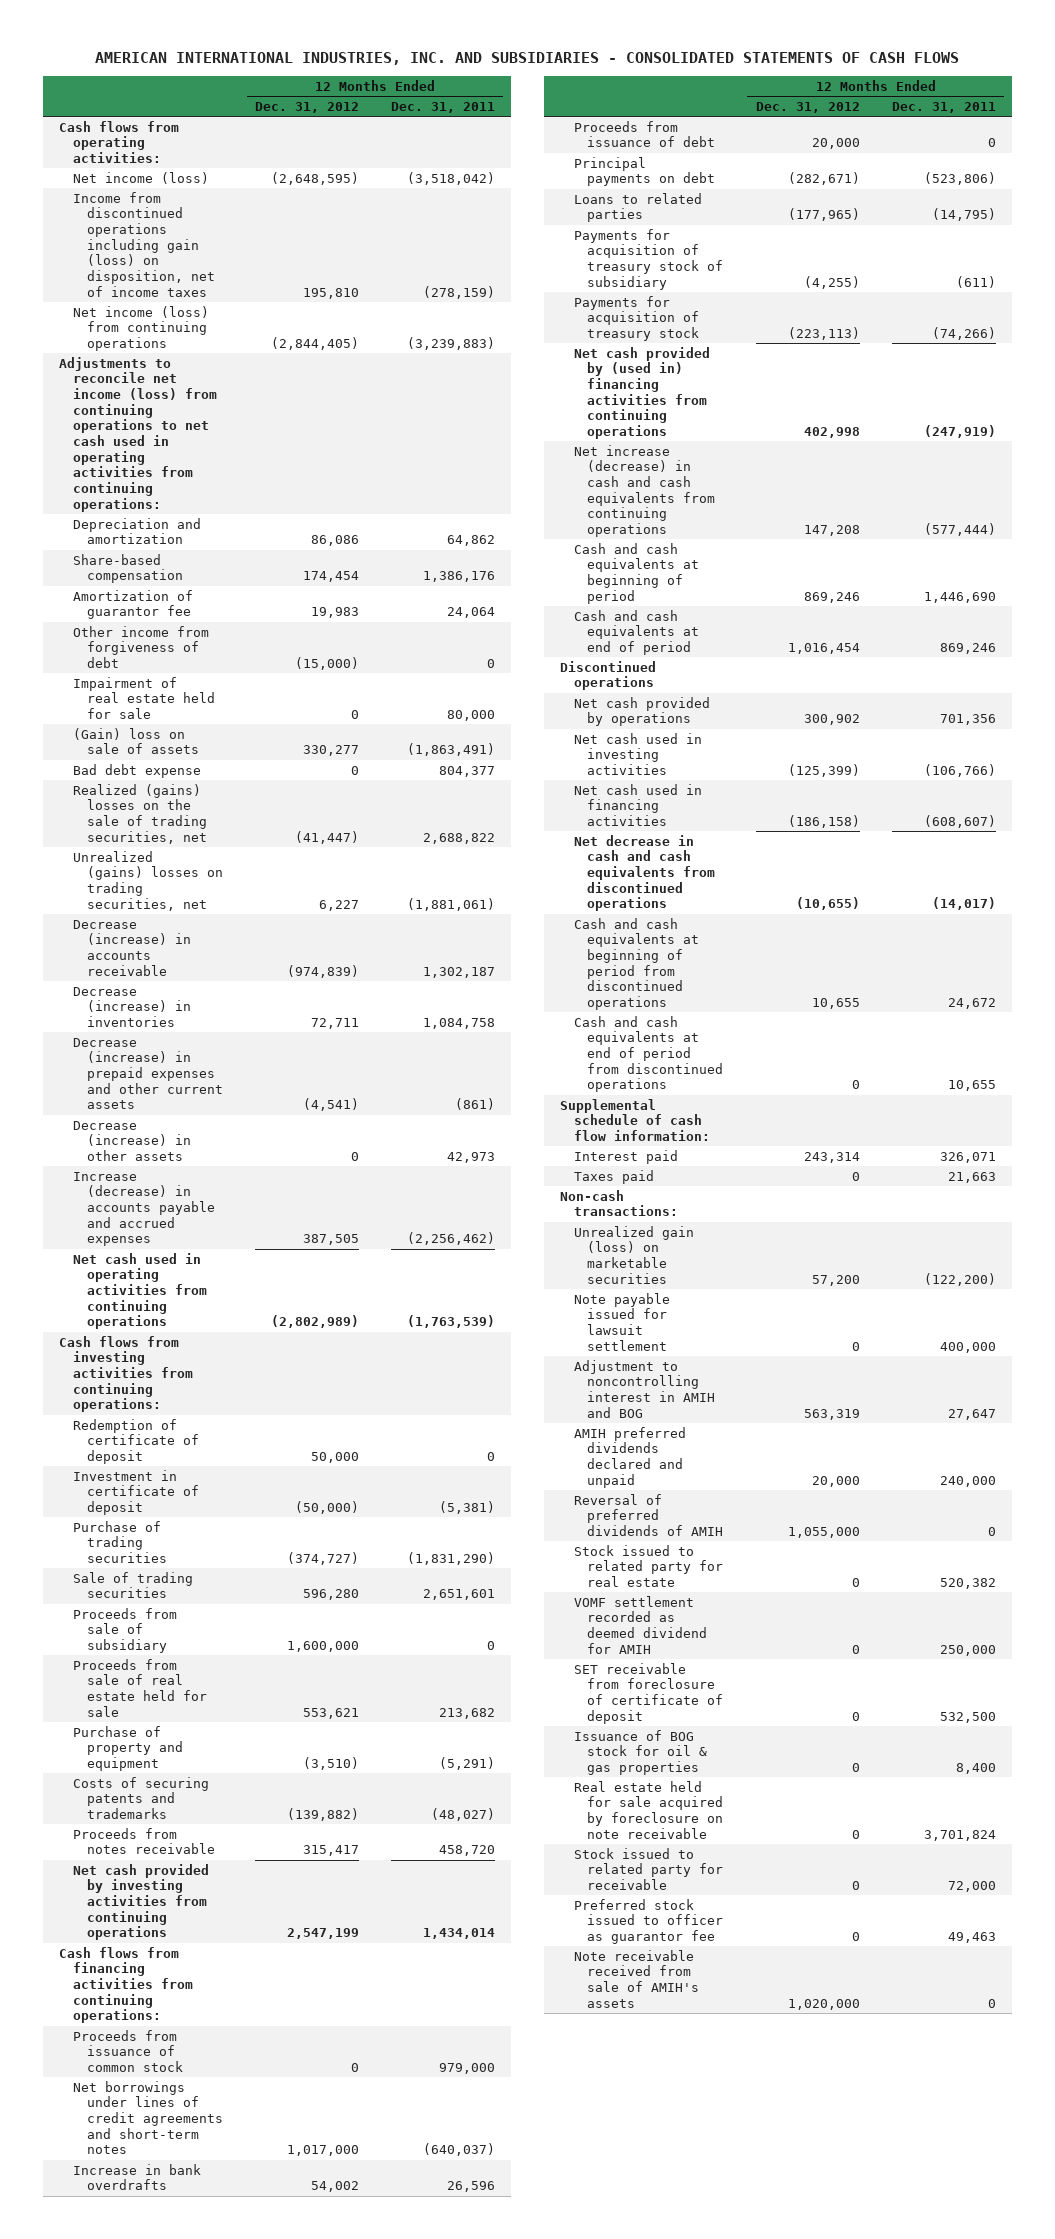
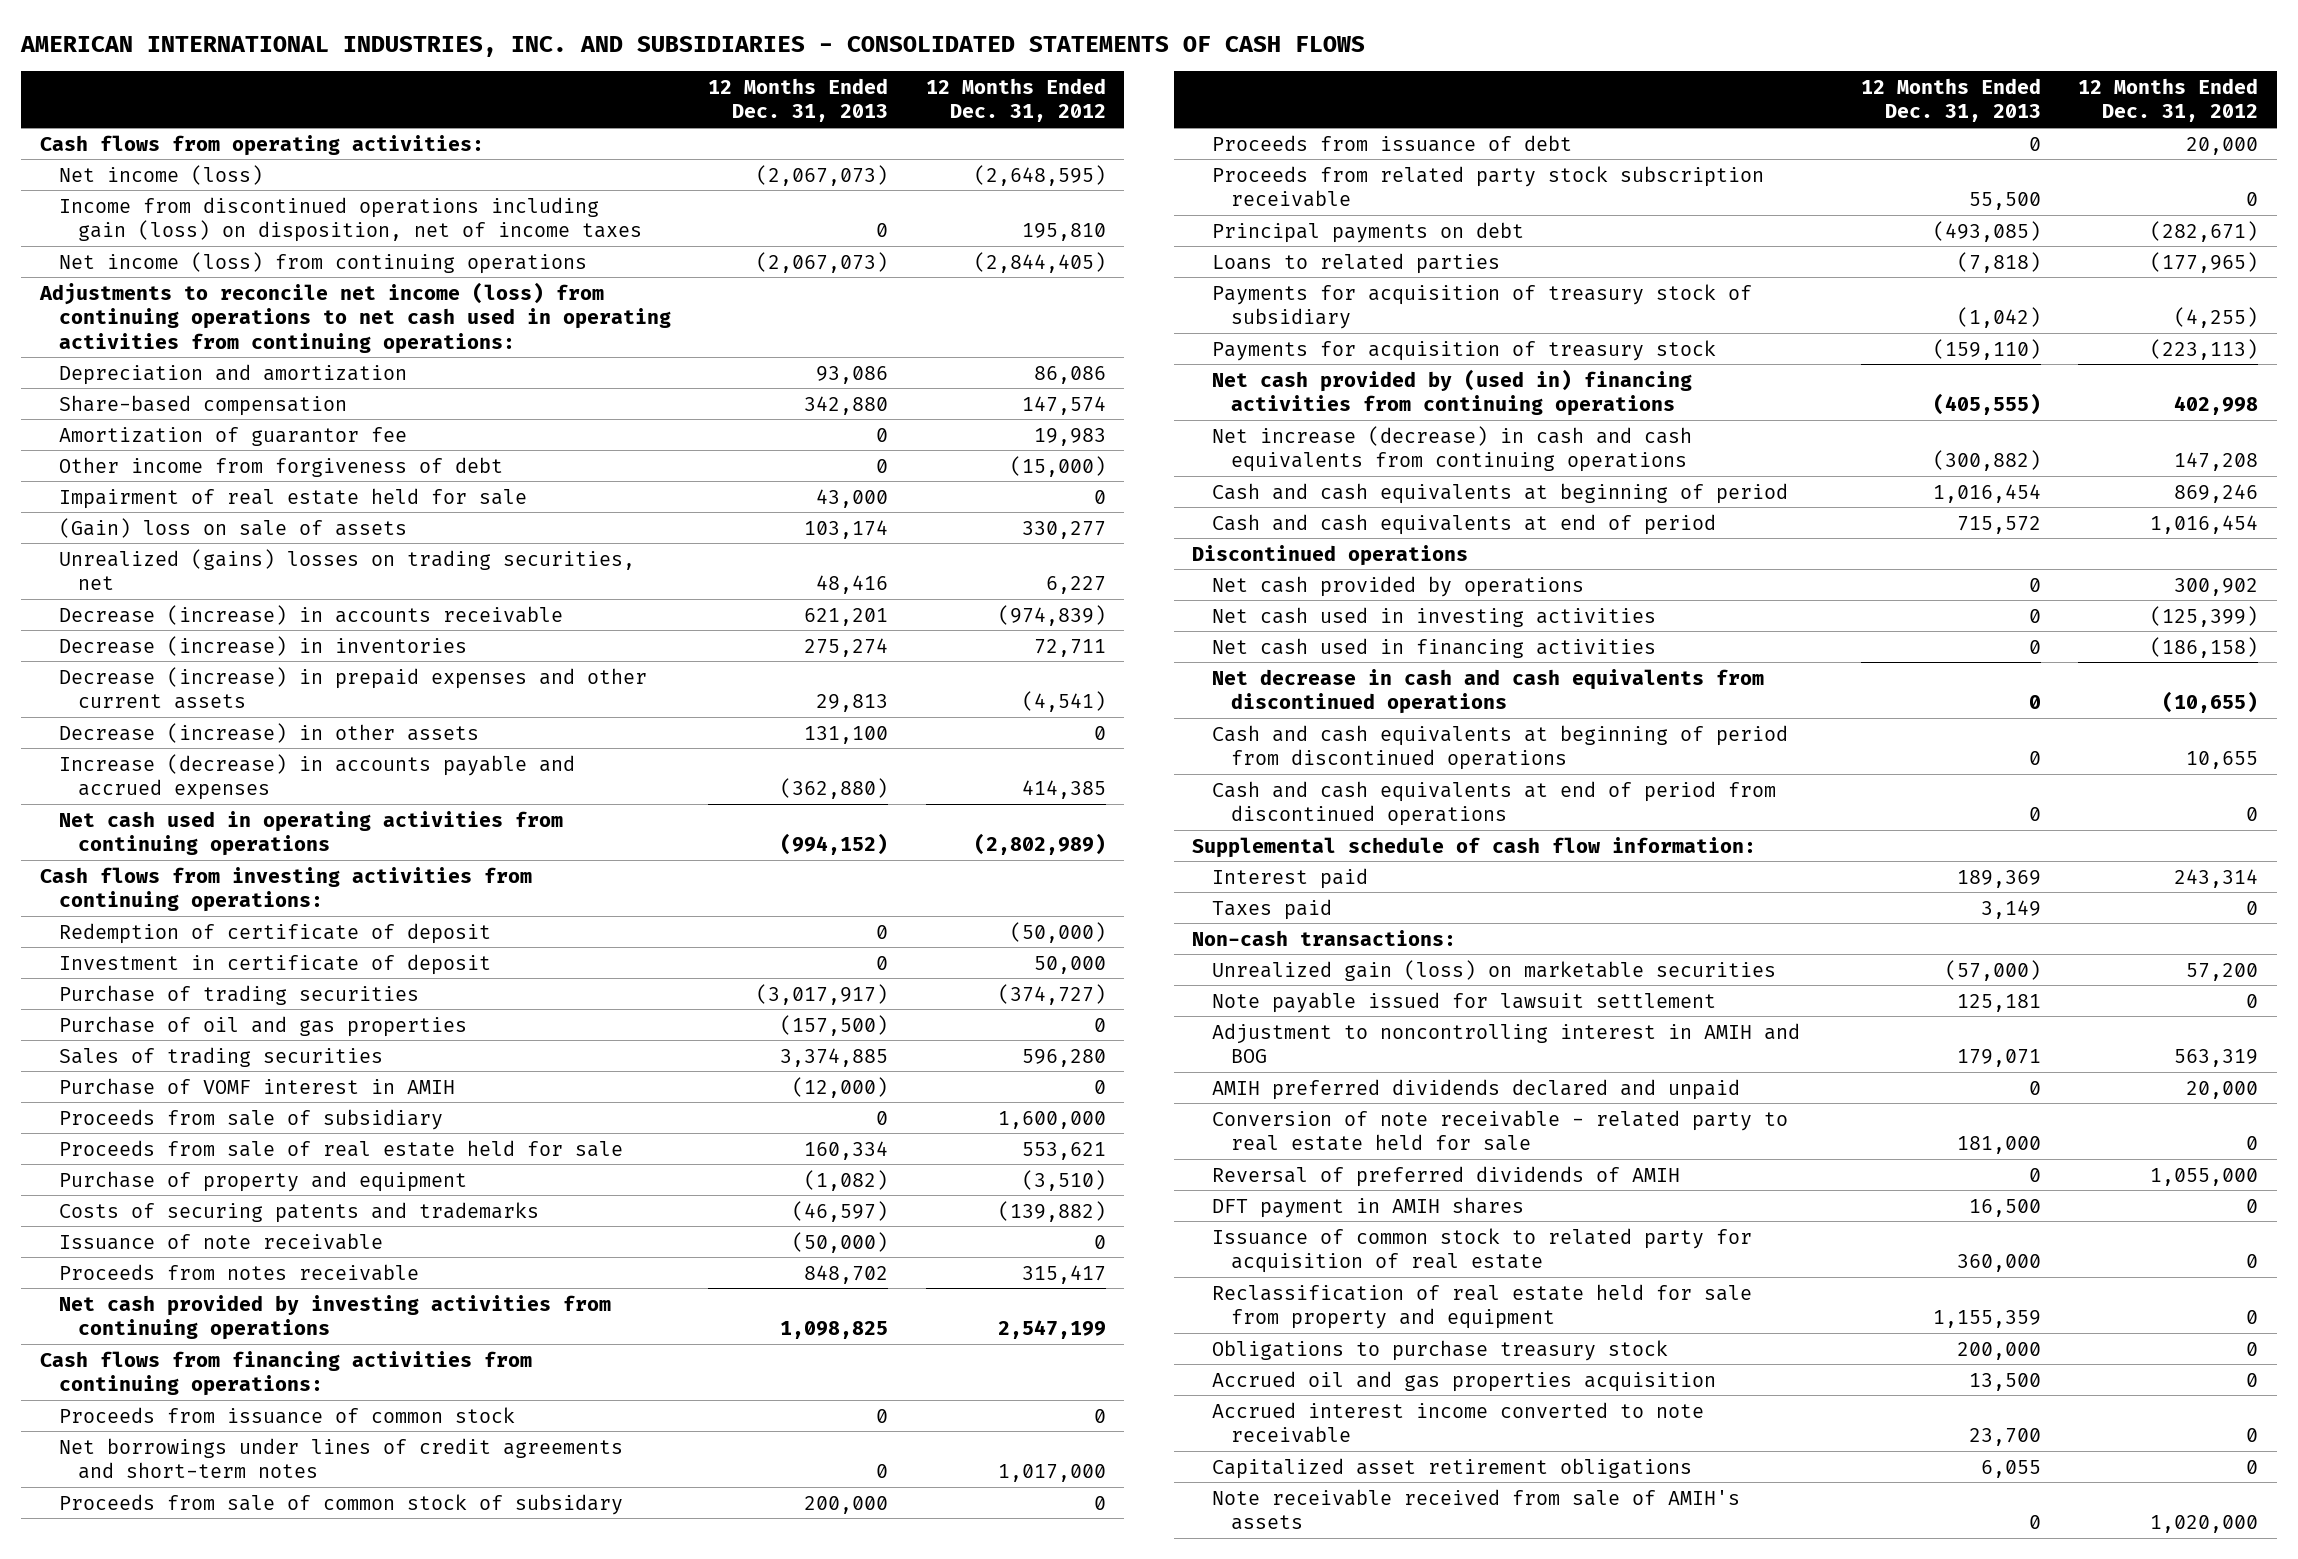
[391,101,496,113] Dec. 31, 2011 -> none
none -> [708,77,889,123] 12 Months Ended Dec. 31, 2013
[302,571,359,583] 174,454 -> [1021,395,1106,415] 147,574
[72,763,201,778] Bad debt expense -> none
[72,783,207,844] Realized (gains) losses on the sale of trading securities, net -> none
[302,1234,359,1246] 387,505 -> [1021,780,1106,800] 414,385
[310,1452,359,1464] 50,000 -> [1009,921,1106,943] (50,000)
[294,1501,359,1515] (50,000) -> [1033,955,1106,974] 50,000
none -> [59,1015,468,1037] Purchase of oil and gas properties
[72,1571,193,1599] Sale of trading securities -> [59,1046,384,1067] Sales of trading securities
none -> [59,1077,456,1095] Purchase of VOMF interest in AMIH
none -> [59,1232,384,1250] Issuance of note receivable
[72,2163,201,2191] Increase in bank overdrafts -> none
none -> [59,1493,624,1515] Proceeds from sale of common stock of subsidary
none -> [1211,165,1764,208] Proceeds from related party stock subscription receivable
none -> [1211,1109,1788,1152] Conversion of note receivable - related party to real estate held for sale
[573,1898,724,1945] Preferred stock issued to officer as guarantor fee -> none
none -> [1211,1196,1524,1218] DFT payment in AMIH shares
[573,1544,724,1588] Stock issued to related party for real estate -> [1211,1227,1752,1274] Issuance of common stock to related party for acquisition of real estate
[573,1595,708,1654] VOMF settlement recorded as deemed dividend for AMIH -> [1211,1283,1752,1330] Reclassification of real estate held for sale from property and equipment
[573,1662,724,1724] SET receivable from foreclosure of certificate of deposit -> [1211,1339,1668,1361] Obligations to purchase treasury stock
[573,1729,708,1776] Issuance of BOG stock for oil & gas properties -> [1211,1370,1716,1392] Accrued oil and gas properties acquisition
[573,1780,724,1839] Real estate held for sale acquired by foreclosure on note receivable -> [1211,1401,1704,1444] Accrued interest income converted to note receivable
[573,1847,724,1891] Stock issued to related party for receivable -> [1211,1457,1692,1479] Capitalized asset retirement obligations

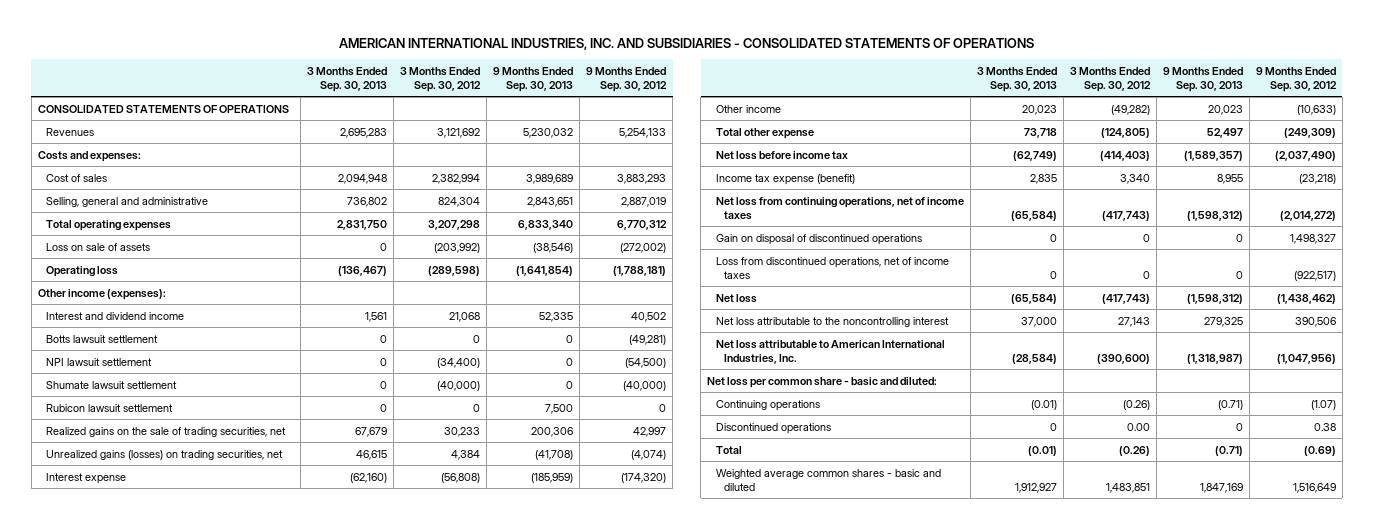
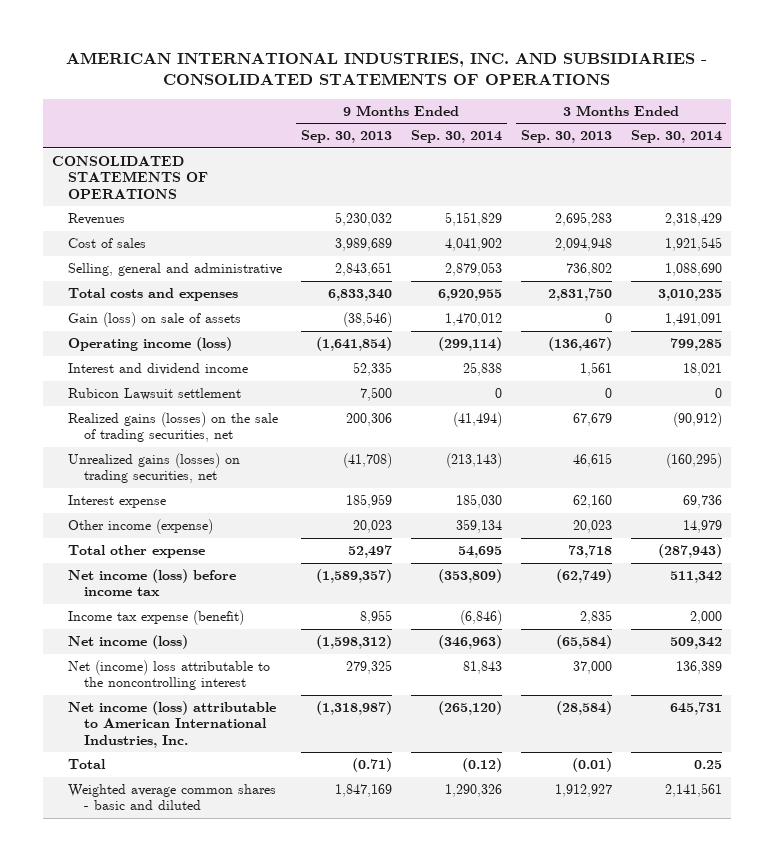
[400,66,482,93] 3 Months Ended Sep. 30, 2012 -> none
[586,66,668,93] 9 Months Ended Sep. 30, 2012 -> none
none -> [410,130,502,144] Sep. 30, 2014
none -> [630,130,722,144] Sep. 30, 2014
[37,150,141,162] Costs and expenses: -> none
[37,288,166,300] Other income (expenses): -> none
[46,219,172,231] Total operating expenses -> [68,288,239,302] Total costs and expenses
[46,242,151,251] Loss on sale of assets -> [68,312,242,328] Gain (loss) on sale of assets
[46,265,119,277] Operating loss -> [68,337,233,352] Operating income (loss)
[46,334,159,343] Botts lawsuit settlement -> none
[46,357,153,366] NPI lawsuit settlement -> none
[46,380,178,389] Shumate lawsuit settlement -> none
[46,403,174,412] Rubicon lawsuit settlement -> [68,388,242,401] Rubicon Lawsuit settlement
[46,426,287,437] Realized gains on the sale of trading securities, net -> [68,412,279,443] Realized gains (losses) on the sale of trading securities, net
[350,472,388,483] (62,160) -> [572,495,612,509] 62,160
[531,472,574,483] (185,959) -> [346,494,393,509] 185,959
[715,104,781,113] Other income -> [68,519,214,535] Other income (expense)
[715,150,848,160] Net loss before income tax -> [68,569,237,597] Net income (loss) before income tax
[715,196,964,220] Net loss from continuing operations, net of income taxes -> none
[715,233,922,245] Gain on disposal of discontinued operations -> none
[715,256,949,279] Loss from discontinued operations, net of income taxes -> none
[707,376,938,388] Net loss per common share - basic and diluted: -> none
[715,399,820,411] Continuing operations -> none
[715,422,831,434] Discontinued operations -> none
[715,293,757,303] Net loss -> [68,635,189,650] Net income (loss)
[715,316,949,327] Net loss attributable to the noncontrolling interest -> [68,660,271,691] Net (income) loss attributable to the noncontrolling interest
[715,339,945,364] Net loss attributable to American International Industries, Inc. -> [68,701,277,748] Net income (loss) attributable to American International Industries, Inc.

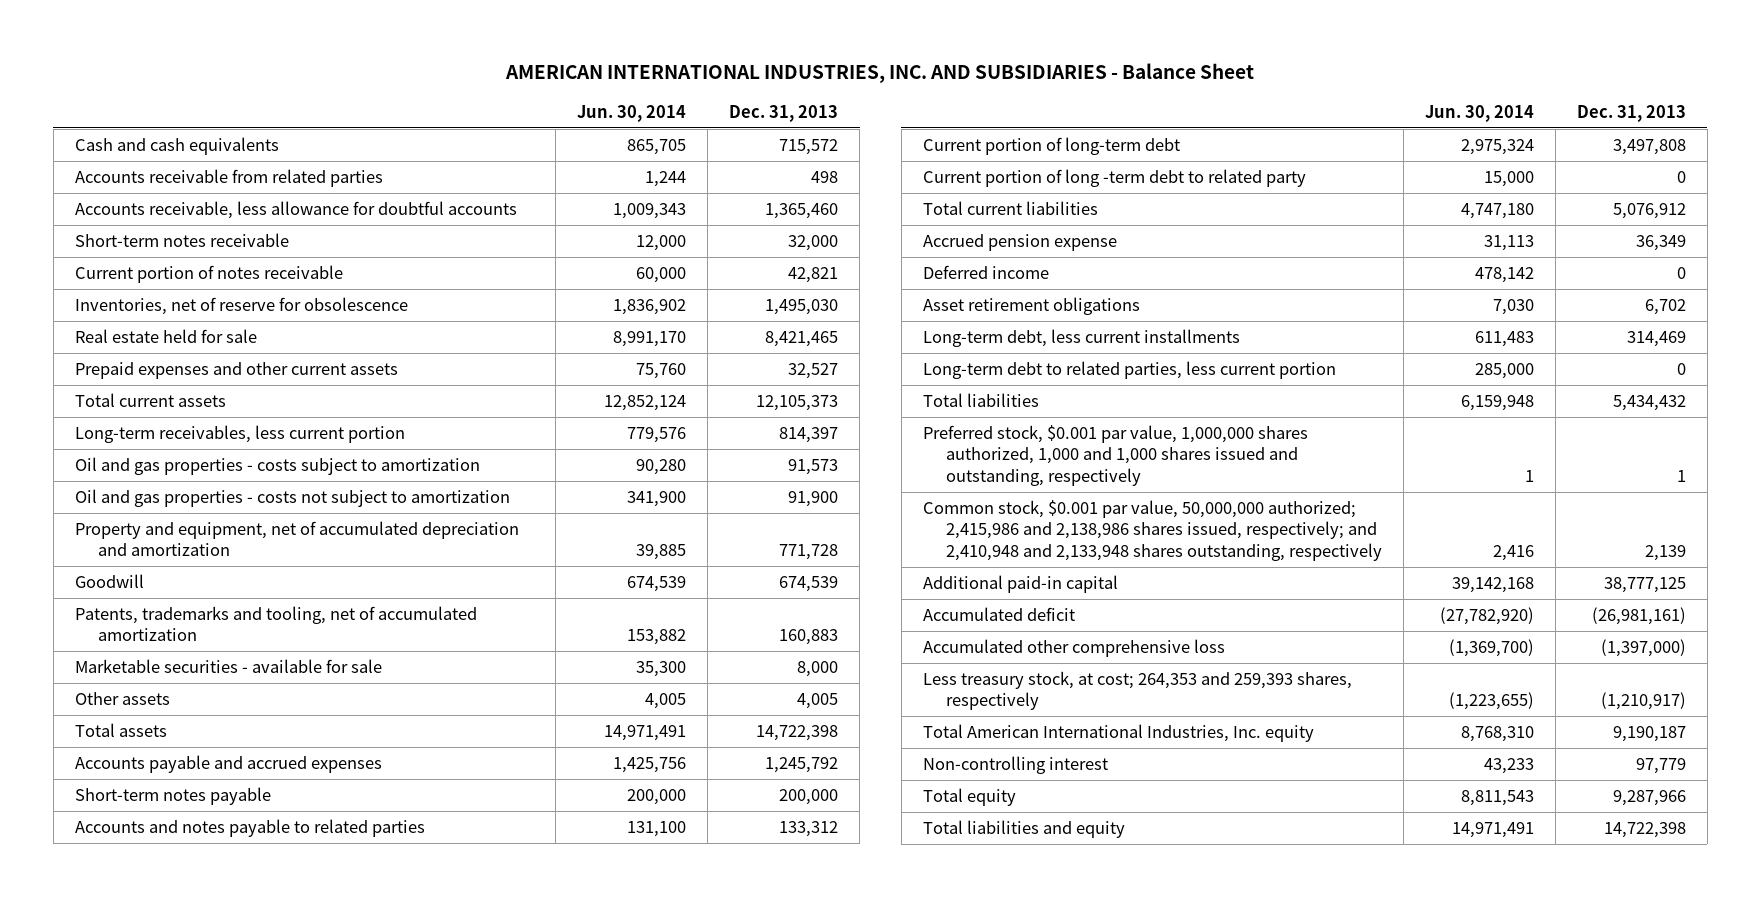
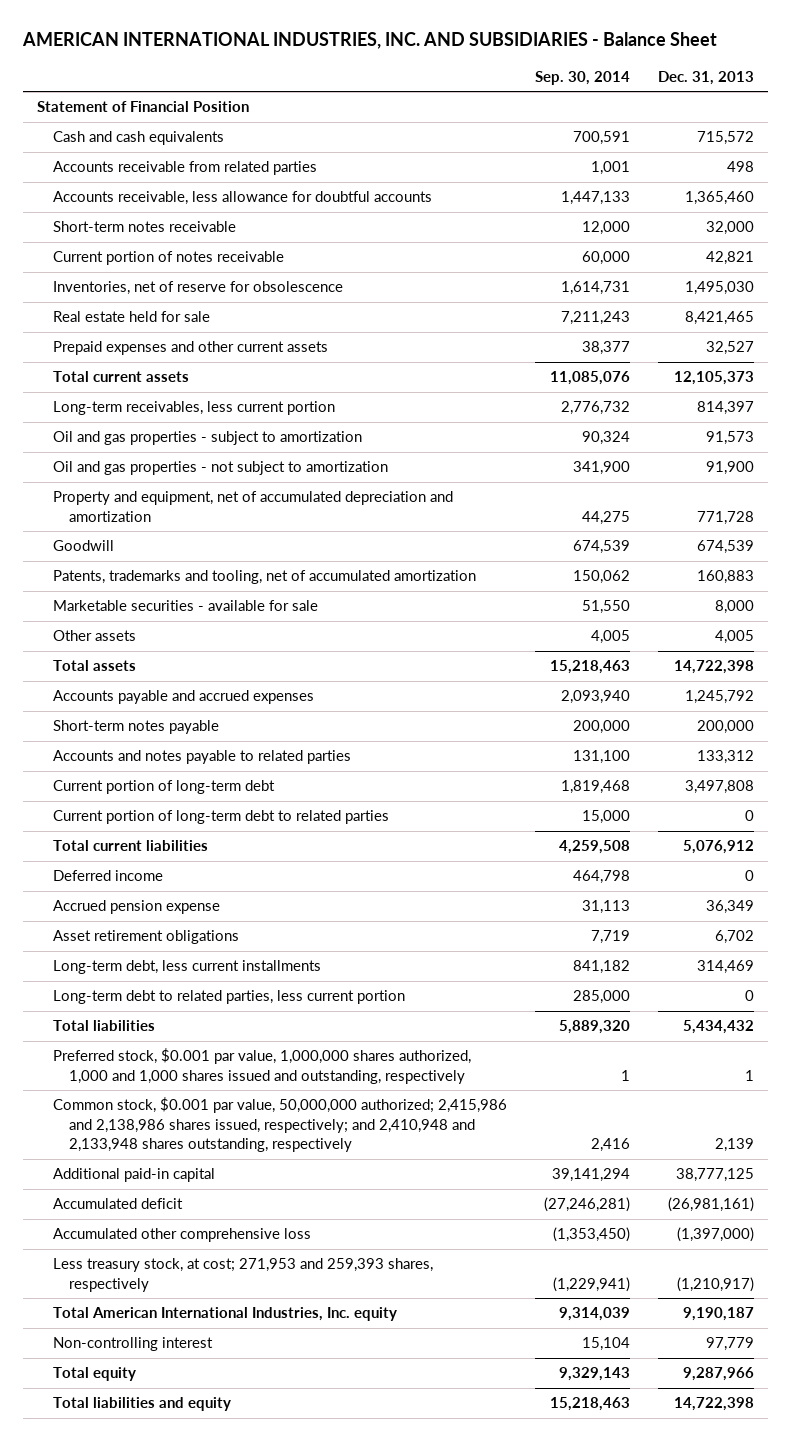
[577,104,687,122] Jun. 30, 2014 -> none
none -> [534,70,630,85] Sep. 30, 2014
none -> [36,101,249,113] Statement of Financial Position
[74,457,480,476] Oil and gas properties - costs subject to amortization -> [52,431,362,446] Oil and gas properties - subject to amortization
[74,489,510,508] Oil and gas properties - costs not subject to amortization -> [52,461,388,476] Oil and gas properties - not subject to amortization
[922,169,1306,188] Current portion of long -term debt to related party -> [52,810,389,825] Current portion of long-term debt to related parties
[922,234,1117,252] Accrued pension expense -> [52,900,220,915] Accrued pension expense
[922,671,1352,711] Less treasury stock, at cost; 264,353 and 259,393 shares, respectively -> [52,1258,433,1292] Less treasury stock, at cost; 271,953 and 259,393 shares, respectively

